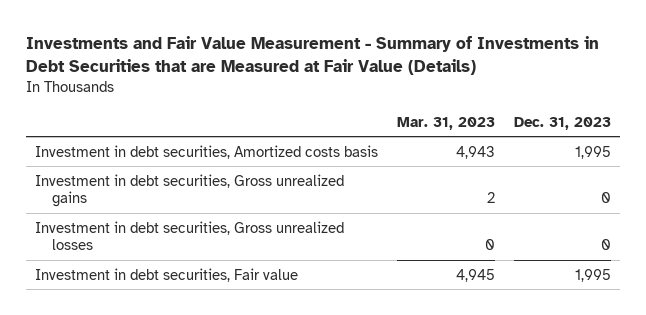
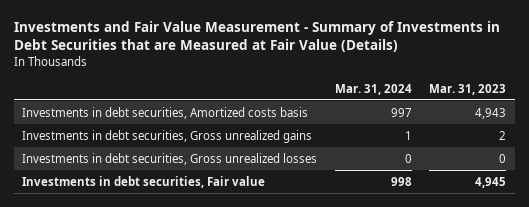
[513,116,611,130] Dec. 31, 2023 -> none
none -> [334,83,412,95] Mar. 31, 2024
[35,144,379,159] Investment in debt securities, Amortized costs basis -> [22,106,309,119] Investments in debt securities, Amortized costs basis
[35,173,345,208] Investment in debt securities, Gross unrealized gains -> [22,129,313,143] Investments in debt securities, Gross unrealized gains
[35,220,345,251] Investment in debt securities, Gross unrealized losses -> [22,152,318,165] Investments in debt securities, Gross unrealized losses
[35,267,299,282] Investment in debt securities, Fair value -> [22,175,266,188] Investments in debt securities, Fair value

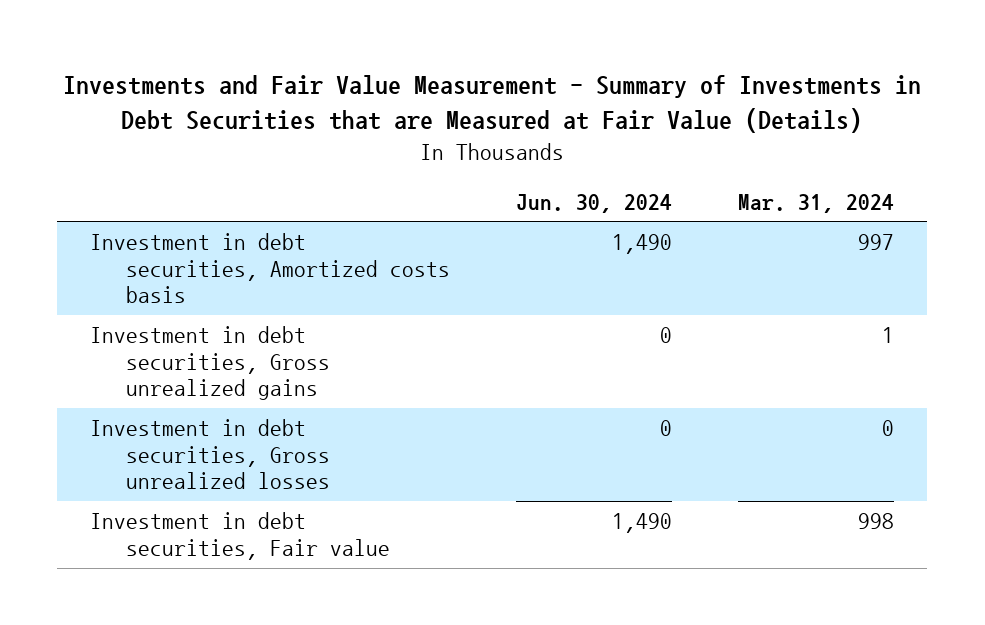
[429,83,507,95] Mar. 31, 2023 -> none
none -> [516,193,673,213] Jun. 30, 2024
[22,106,309,119] Investments in debt securities, Amortized costs basis -> [90,233,451,304] Investment in debt securities, Amortized costs basis
[22,129,313,143] Investments in debt securities, Gross unrealized gains -> [90,326,331,401] Investment in debt securities, Gross unrealized gains
[22,152,318,165] Investments in debt securities, Gross unrealized losses -> [90,419,331,490] Investment in debt securities, Gross unrealized losses
[22,175,266,188] Investments in debt securities, Fair value -> [90,512,391,560] Investment in debt securities, Fair value

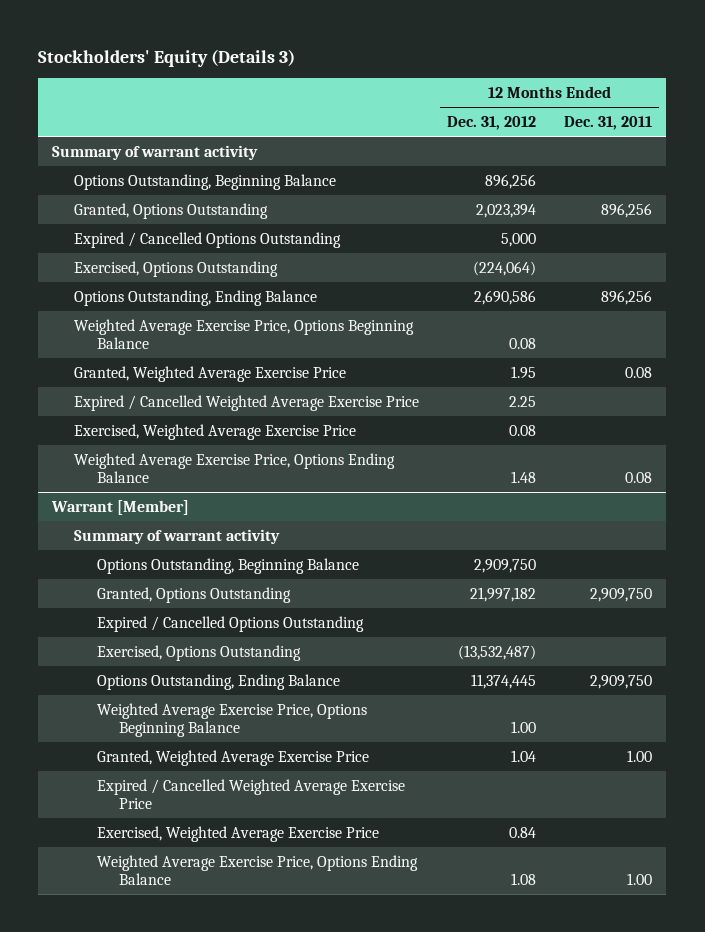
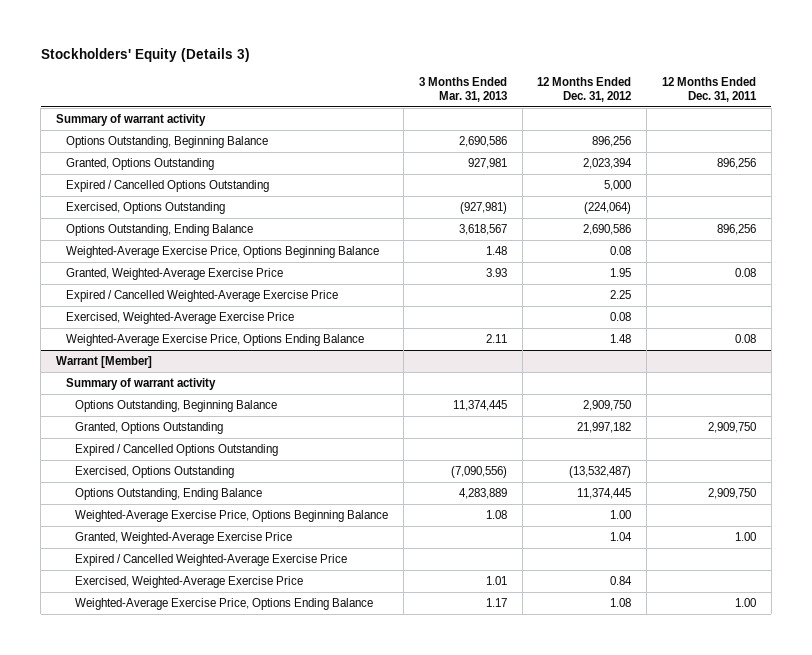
none -> [418,76,507,102] 3 Months Ended Mar. 31, 2013
[74,318,415,350] Weighted Average Exercise Price, Options Beginning Balance -> [65,245,379,258] Weighted-Average Exercise Price, Options Beginning Balance
[74,365,347,382] Granted, Weighted Average Exercise Price -> [65,267,283,280] Granted, Weighted-Average Exercise Price
[74,394,420,411] Expired / Cancelled Weighted Average Exercise Price -> [65,289,338,302] Expired / Cancelled Weighted-Average Exercise Price
[74,423,357,440] Exercised, Weighted Average Exercise Price -> [65,311,294,324] Exercised, Weighted-Average Exercise Price
[74,452,396,484] Weighted Average Exercise Price, Options Ending Balance -> [65,333,364,346] Weighted-Average Exercise Price, Options Ending Balance
[96,702,367,738] Weighted Average Exercise Price, Options Beginning Balance -> [75,509,389,522] Weighted-Average Exercise Price, Options Beginning Balance
[96,749,369,766] Granted, Weighted Average Exercise Price -> [75,531,293,544] Granted, Weighted-Average Exercise Price
[96,778,405,810] Expired / Cancelled Weighted Average Exercise Price -> [75,553,348,566] Expired / Cancelled Weighted-Average Exercise Price
[96,825,379,842] Exercised, Weighted Average Exercise Price -> [75,575,304,588] Exercised, Weighted-Average Exercise Price
[96,854,418,886] Weighted Average Exercise Price, Options Ending Balance -> [75,597,374,610] Weighted-Average Exercise Price, Options Ending Balance

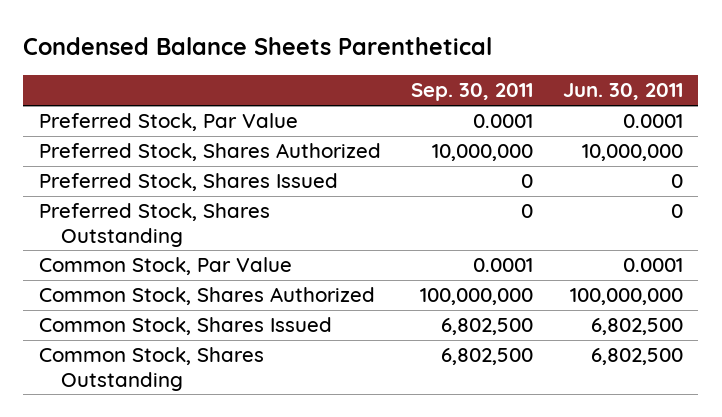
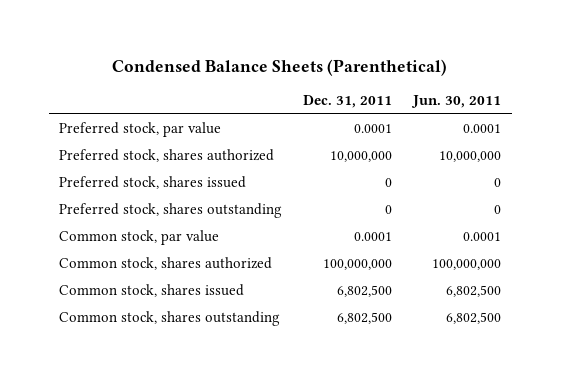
[23,36,493,55] Condensed Balance Sheets Parenthetical -> [112,59,448,77] Condensed Balance Sheets (Parenthetical)
[410,83,533,102] Sep. 30, 2011 -> none
none -> [303,95,393,109] Dec. 31, 2011
[38,113,298,132] Preferred Stock, Par Value -> [59,122,222,138] Preferred stock, par value
[38,143,381,162] Preferred Stock, Shares Authorized -> [59,149,275,163] Preferred stock, shares authorized
[38,173,338,192] Preferred Stock, Shares Issued -> [59,176,247,190] Preferred stock, shares issued
[38,203,270,247] Preferred Stock, Shares Outstanding -> [59,203,283,219] Preferred stock, shares outstanding
[38,257,292,276] Common Stock, Par Value -> [59,230,220,246] Common stock, par value
[38,287,375,306] Common Stock, Shares Authorized -> [59,257,273,271] Common stock, shares authorized
[38,317,332,336] Common Stock, Shares Issued -> [59,284,245,298] Common stock, shares issued
[38,347,264,391] Common Stock, Shares Outstanding -> [59,311,281,327] Common stock, shares outstanding

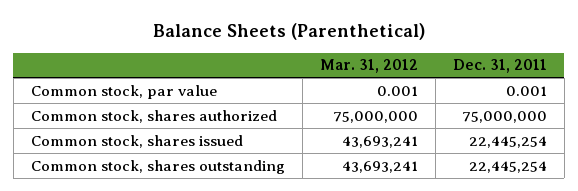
[112,59,448,77] Condensed Balance Sheets (Parenthetical) -> [152,23,425,41] Balance Sheets (Parenthetical)
[411,95,502,109] Jun. 30, 2011 -> none
none -> [319,59,418,74] Mar. 31, 2012
[59,122,222,138] Preferred stock, par value -> none
[59,149,275,163] Preferred stock, shares authorized -> none
[59,176,247,190] Preferred stock, shares issued -> none
[59,203,283,219] Preferred stock, shares outstanding -> none
[354,232,393,242] 0.0001 -> [505,85,547,96] 0.001
[323,259,393,271] 100,000,000 -> [461,110,547,123] 75,000,000
[337,285,393,298] 6,802,500 -> [468,135,547,148] 22,445,254
[337,312,393,325] 6,802,500 -> [468,160,547,173] 22,445,254

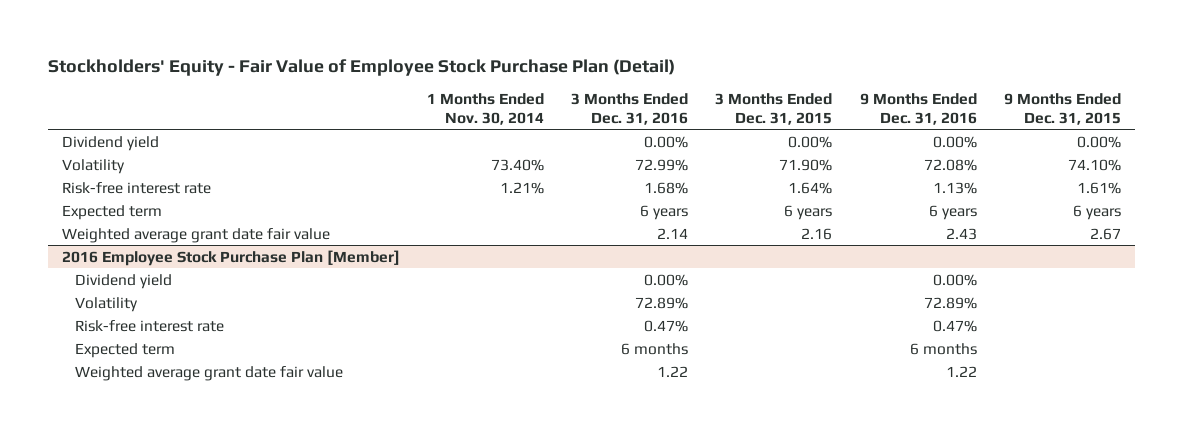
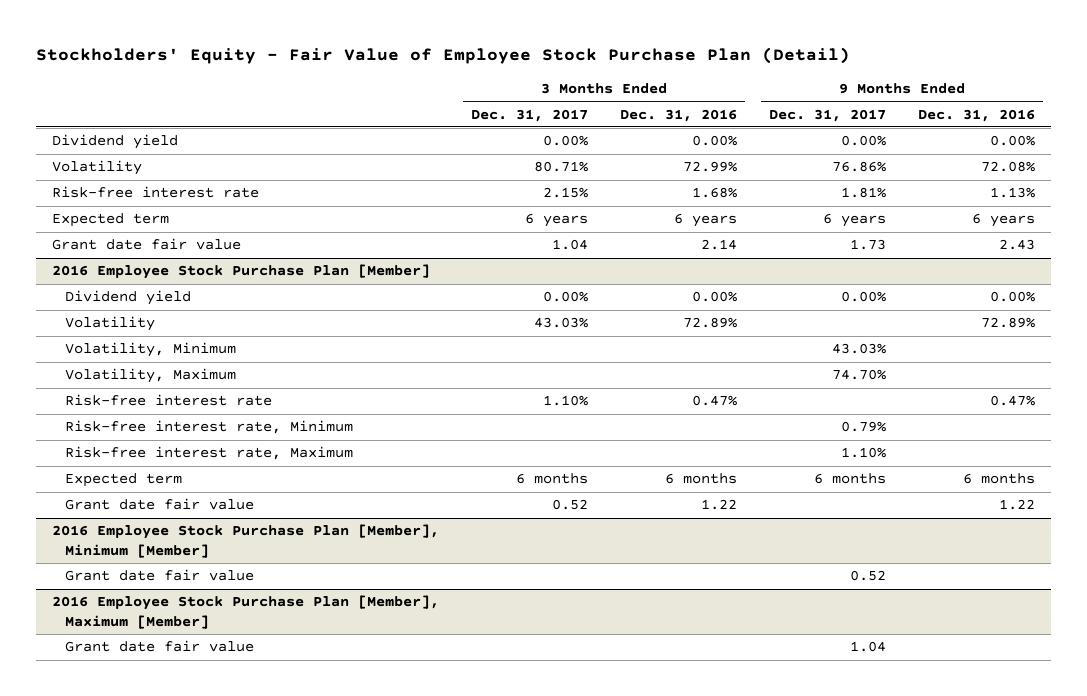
[426,93,544,125] 1 Months Ended Nov. 30, 2014 -> none
[715,93,833,125] 3 Months Ended Dec. 31, 2015 -> none
[1004,93,1122,125] 9 Months Ended Dec. 31, 2015 -> none
none -> [470,108,588,122] Dec. 31, 2017
none -> [768,108,886,122] Dec. 31, 2017
[61,227,330,243] Weighted average grant date fair value -> [51,238,241,251] Grant date fair value
none -> [65,342,237,358] Volatility, Minimum
none -> [65,368,237,384] Volatility, Maximum
none -> [65,420,354,435] Risk-free interest rate, Minimum
none -> [65,446,354,461] Risk-free interest rate, Maximum
[75,365,344,381] Weighted average grant date fair value -> [65,498,255,511] Grant date fair value
none -> [51,524,439,558] 2016 Employee Stock Purchase Plan [Member], Minimum [Member]
none -> [65,569,255,582] Grant date fair value
none -> [51,595,439,629] 2016 Employee Stock Purchase Plan [Member], Maximum [Member]
none -> [65,640,255,653] Grant date fair value

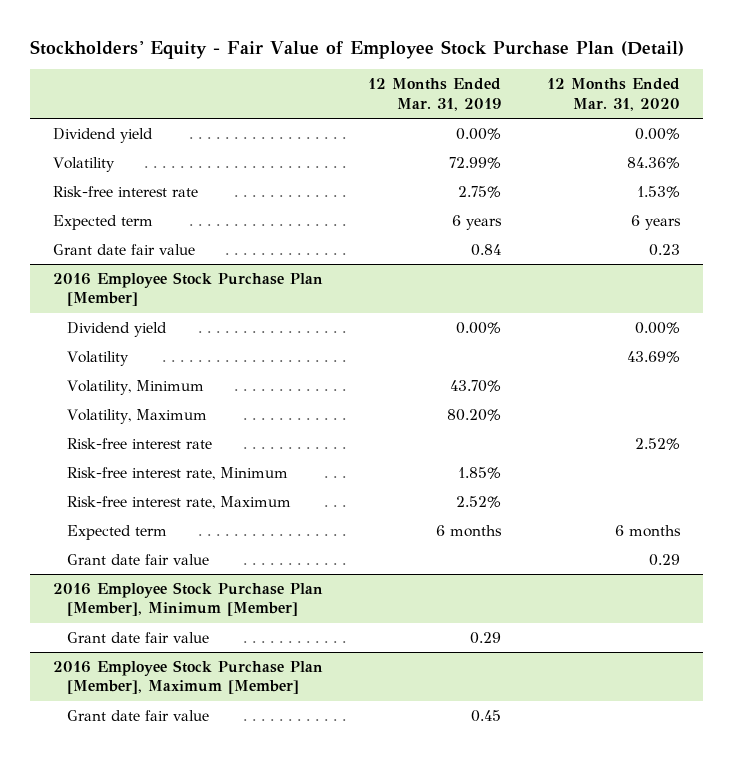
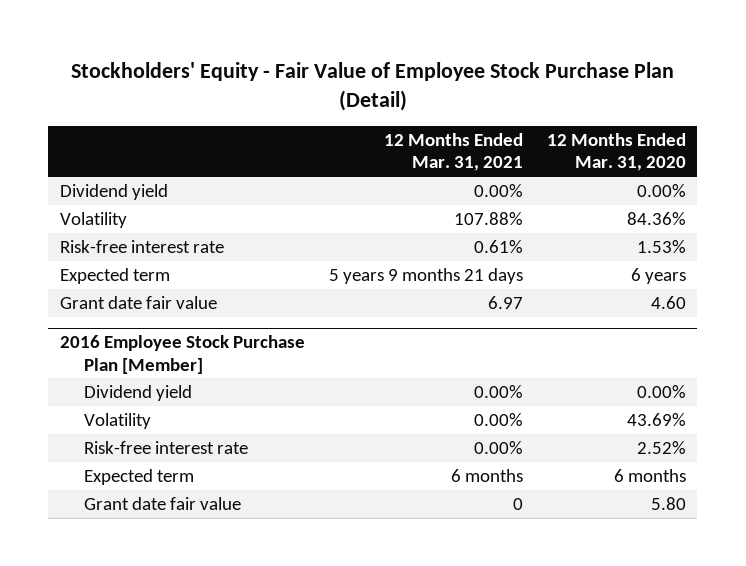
[368,78,502,111] 12 Months Ended Mar. 31, 2019 -> none
none -> [383,133,523,172] 12 Months Ended Mar. 31, 2021
[649,243,681,256] 0.23 -> [650,296,686,310] 4.60
[66,379,204,395] Volatility, Minimum -> none
[66,408,207,424] Volatility, Maximum -> none
[66,466,288,480] Risk-free interest rate, Minimum -> none
[66,495,291,509] Risk-free interest rate, Maximum -> none
[52,581,323,617] 2016 Employee Stock Purchase Plan [Member], Minimum [Member] -> none
[66,631,209,643] Grant date fair value -> none
[52,659,323,695] 2016 Employee Stock Purchase Plan [Member], Maximum [Member] -> none
[66,709,209,721] Grant date fair value -> none
[649,553,681,566] 0.29 -> [650,497,686,511] 5.80

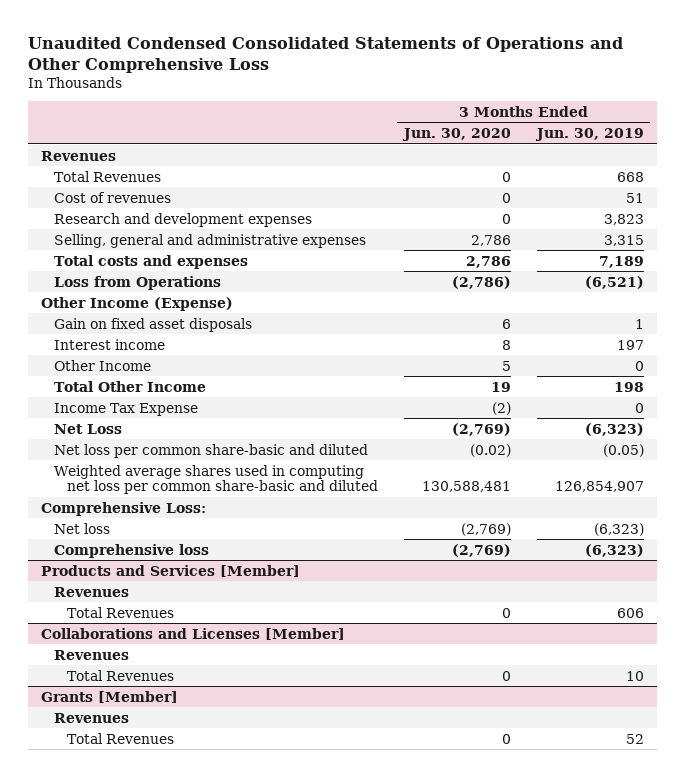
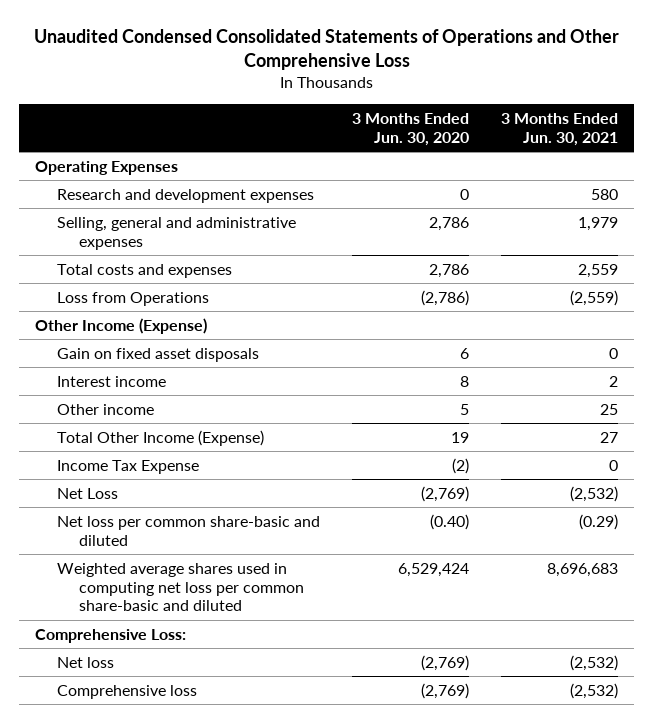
[534,128,644,142] Jun. 30, 2019 -> none
none -> [500,112,618,146] 3 Months Ended Jun. 30, 2021
[40,150,116,161] Revenues -> none
[53,170,161,182] Total Revenues -> none
[53,191,171,203] Cost of revenues -> none
none -> [35,160,179,175] Operating Expenses
[53,359,151,371] Other Income -> [57,403,155,415] Other income
[53,380,206,392] Total Other Income -> [57,429,265,446] Total Other Income (Expense)
[469,443,511,457] (0.02) -> [429,513,469,530] (0.40)
[421,481,511,493] 130,588,481 -> [397,562,469,577] 6,529,424
[40,564,300,577] Products and Services [Member] -> none
[53,586,129,597] Revenues -> none
[66,606,174,618] Total Revenues -> none
[40,627,345,640] Collaborations and Licenses [Member] -> none
[53,649,129,660] Revenues -> none
[66,669,174,681] Total Revenues -> none
[40,690,178,703] Grants [Member] -> none
[53,712,129,723] Revenues -> none
[66,732,174,744] Total Revenues -> none

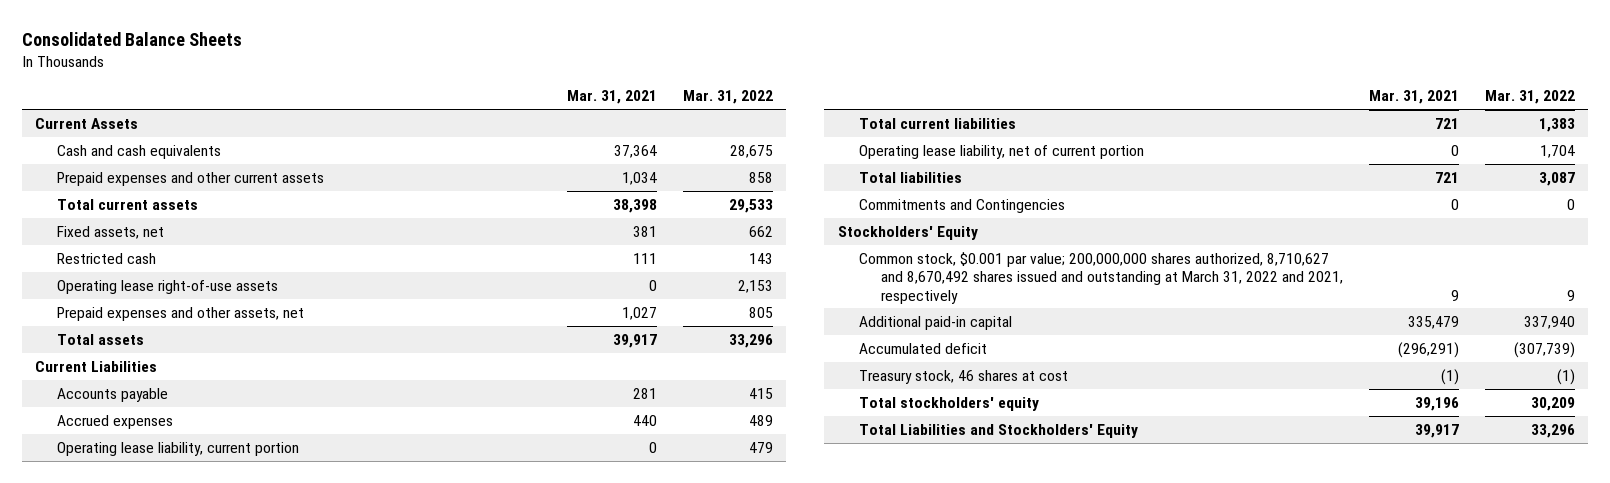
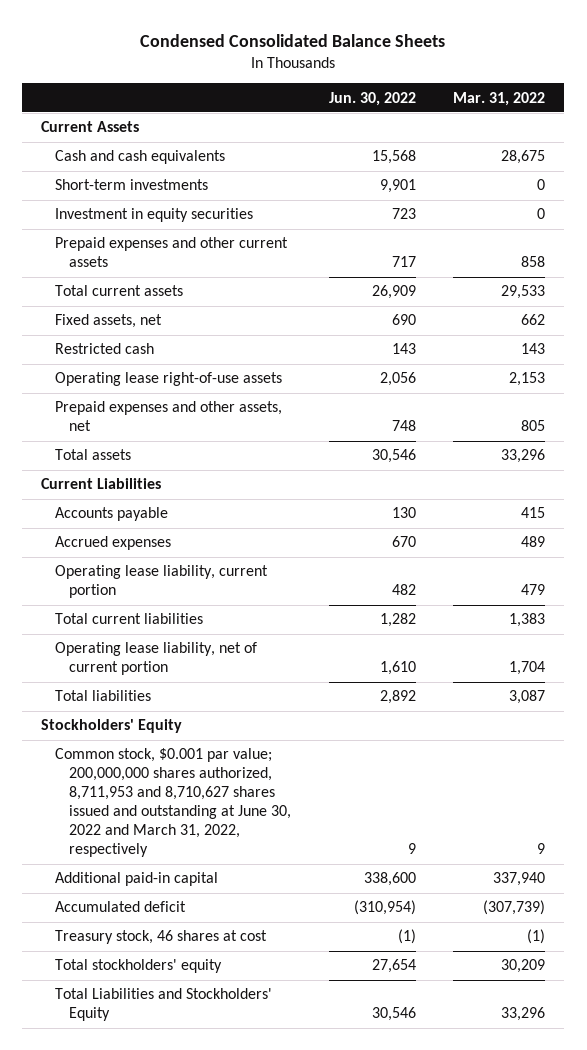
[22,32,243,47] Consolidated Balance Sheets -> [140,33,446,47] Condensed Consolidated Balance Sheets
[566,90,657,105] Mar. 31, 2021 -> none
none -> [328,91,416,106] Jun. 30, 2022
none -> [55,179,209,191] Short-term investments
none -> [55,208,254,223] Investment in equity securities
[859,198,1066,213] Commitments and Contingencies -> none
[859,251,1343,304] Common stock, $0.001 par value; 200,000,000 shares authorized, 8,710,627 and 8,670,492 shares issued and outstanding at March 31, 2022 and 2021, respectively -> [55,748,292,858] Common stock, $0.001 par value; 200,000,000 shares authorized, 8,711,953 and 8,710,627 shares issued and outstanding at June 30, 2022 and March 31, 2022, respectively

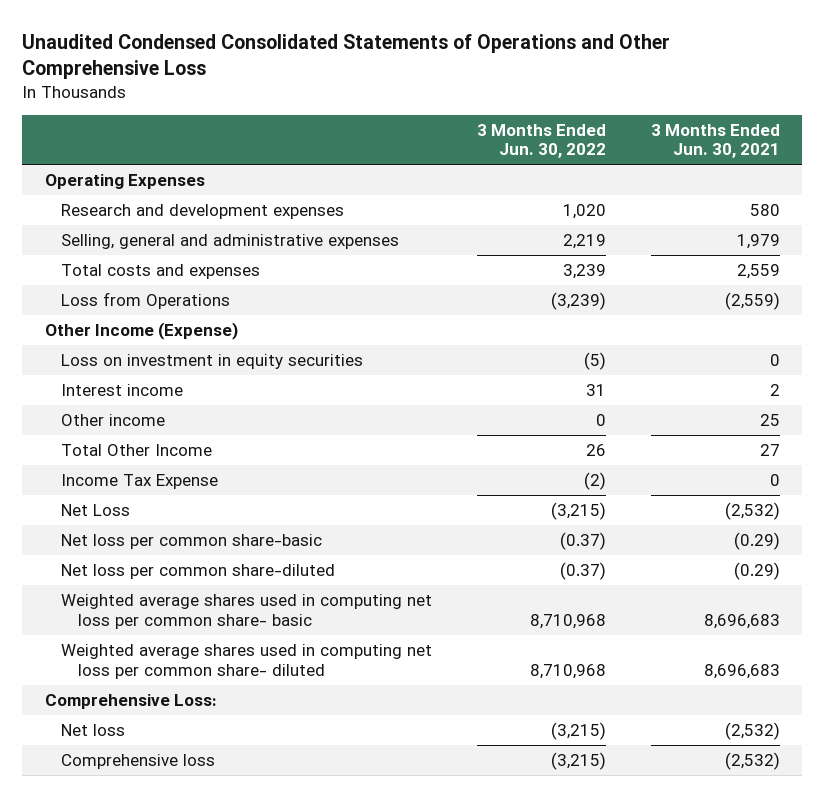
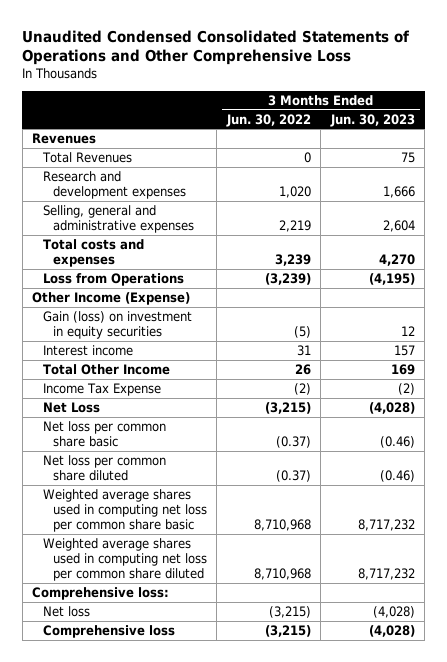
[650,123,780,159] 3 Months Ended Jun. 30, 2021 -> none
none -> [329,113,415,127] Jun. 30, 2023
[44,174,205,190] Operating Expenses -> none
none -> [32,132,97,144] Revenues
none -> [41,151,132,163] Total Revenues
[61,354,364,370] Loss on investment in equity securities -> [42,310,192,340] Gain (loss) on investment in equity securities
[61,414,166,427] Other income -> none
[61,534,323,550] Net loss per common share-basic -> [42,420,166,448] Net loss per common share basic
[61,564,336,580] Net loss per common share-diluted -> [42,454,166,482] Net loss per common share diluted
[61,594,433,629] Weighted average shares used in computing net loss per common share- basic -> [42,488,207,533] Weighted average shares used in computing net loss per common share basic
[61,644,433,679] Weighted average shares used in computing net loss per common share- diluted -> [42,537,207,582] Weighted average shares used in computing net loss per common share diluted
[44,694,217,710] Comprehensive Loss: -> [32,586,170,600] Comprehensive loss:

